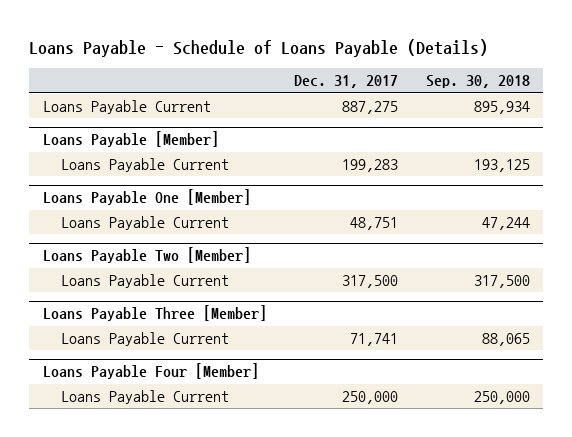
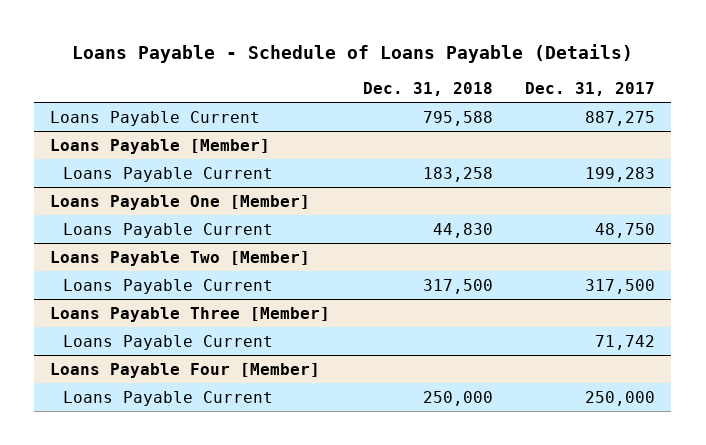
[425,75,530,89] Sep. 30, 2018 -> none
none -> [362,81,493,96] Dec. 31, 2018
[350,217,399,231] 48,751 -> [595,222,656,238] 48,750
[350,333,399,347] 71,741 -> [595,334,656,350] 71,742

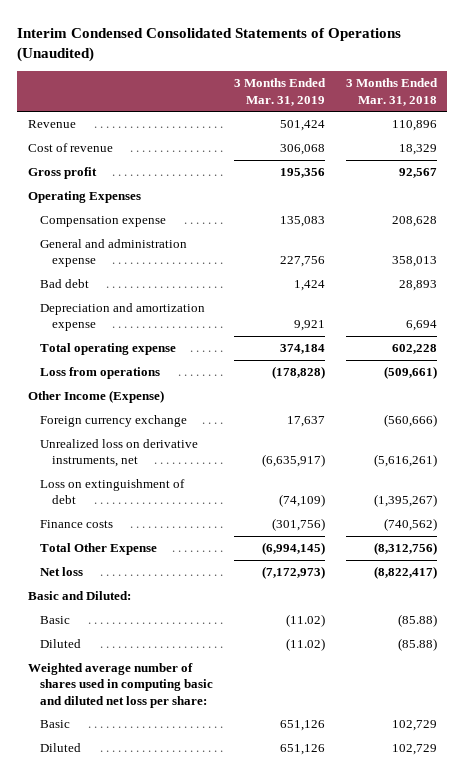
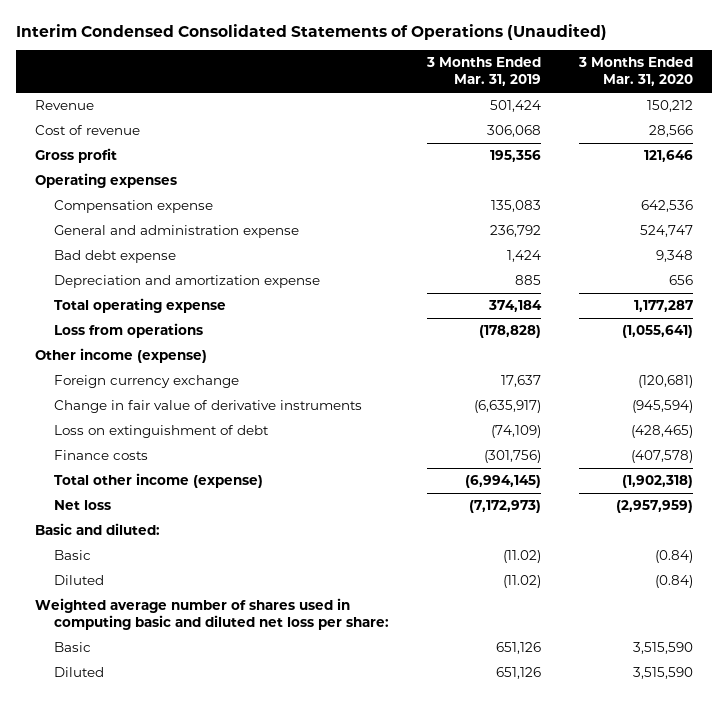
[345,78,438,106] 3 Months Ended Mar. 31, 2018 -> none
none -> [578,57,694,87] 3 Months Ended Mar. 31, 2020
[27,191,141,204] Operating Expenses -> [34,173,177,189] Operating expenses
[279,256,325,268] 227,756 -> [490,225,542,238] 236,792
[39,279,89,289] Bad debt -> [54,250,177,264] Bad debt expense
[293,320,325,332] 9,921 -> [515,275,542,286] 885
[27,390,164,404] Other Income (Expense) -> [34,348,207,364] Other income (expense)
[39,439,198,468] Unrealized loss on derivative instruments, net -> [54,400,363,414] Change in fair value of derivative instruments
[39,543,157,556] Total Other Expense -> [54,473,264,489] Total other income (expense)
[27,591,131,601] Basic and Diluted: -> [34,523,160,536] Basic and diluted:

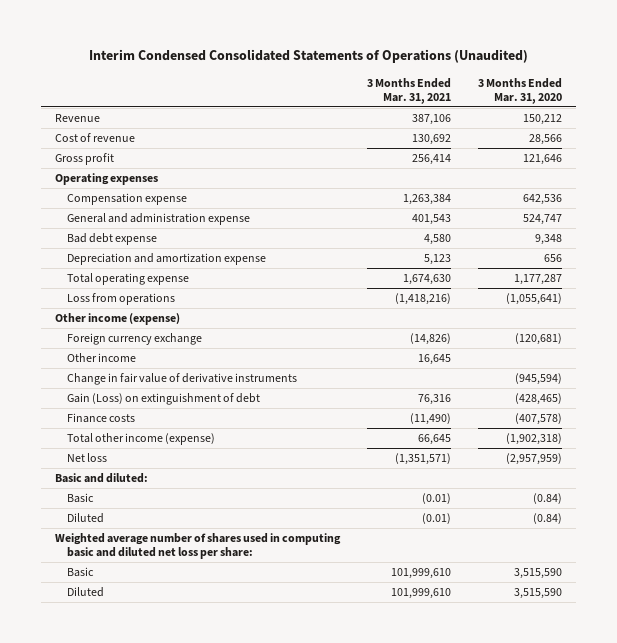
[426,57,542,87] 3 Months Ended Mar. 31, 2019 -> none
none -> [367,77,452,104] 3 Months Ended Mar. 31, 2021
none -> [66,353,136,363] Other income
[54,425,270,439] Loss on extinguishment of debt -> [66,393,260,406] Gain (Loss) on extinguishment of debt

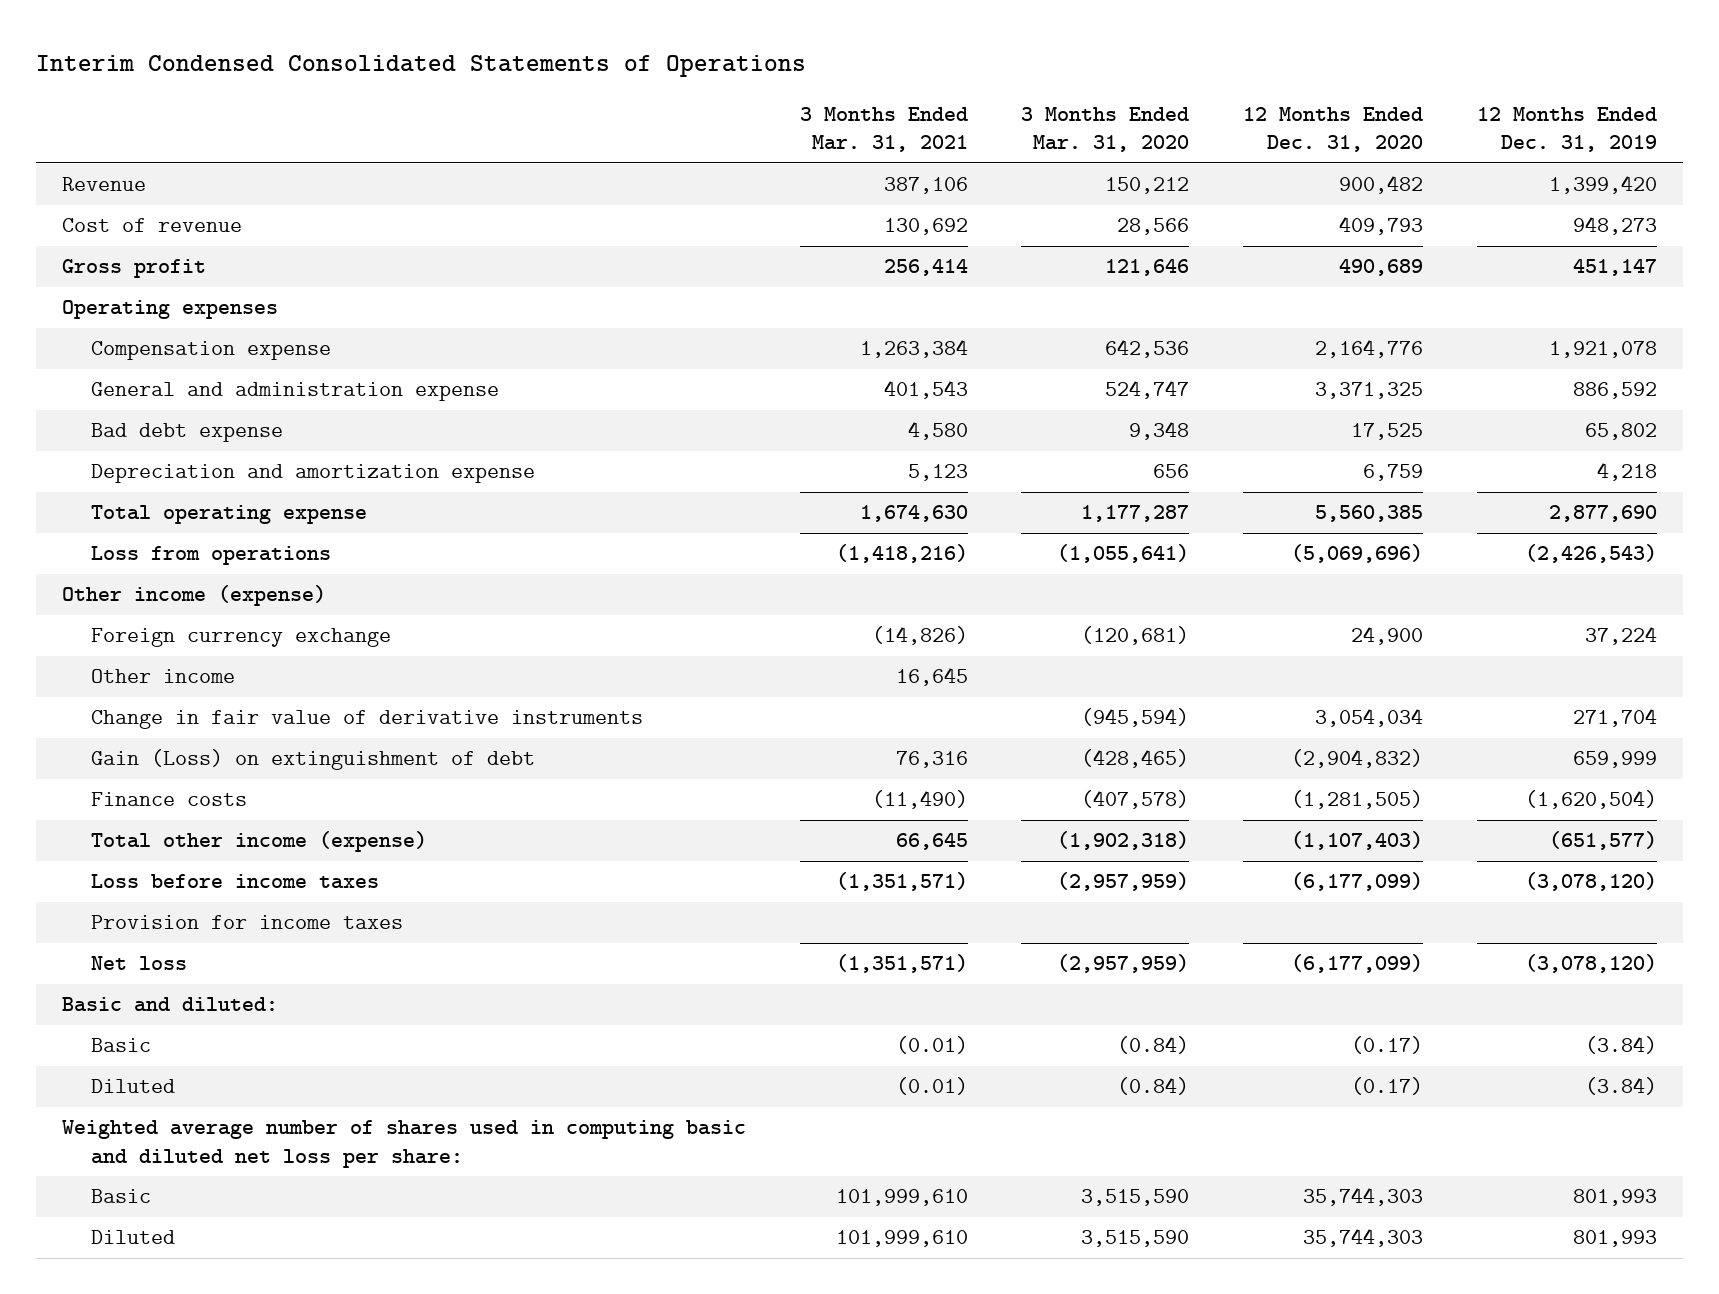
[88,49,528,64] Interim Condensed Consolidated Statements of Operations (Unaudited) -> [35,54,806,77] Interim Condensed Consolidated Statements of Operations
none -> [1243,106,1424,153] 12 Months Ended Dec. 31, 2020
none -> [1476,106,1657,153] 12 Months Ended Dec. 31, 2019
none -> [91,874,380,890] Loss before income taxes
none -> [91,915,404,930] Provision for income taxes

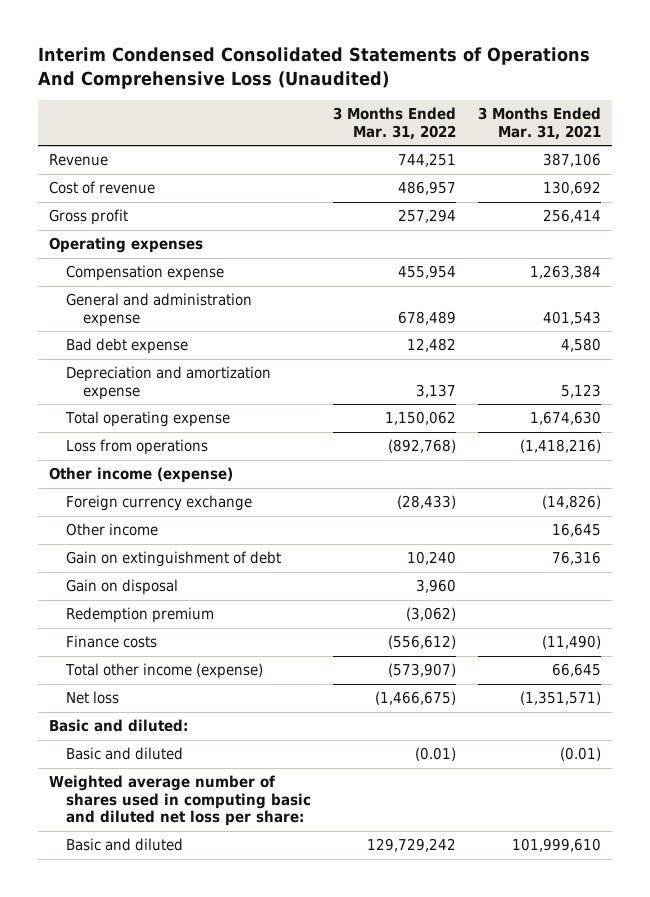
[35,54,806,77] Interim Condensed Consolidated Statements of Operations -> [38,47,591,89] Interim Condensed Consolidated Statements of Operations And Comprehensive Loss (Unaudited)
[1021,106,1190,153] 3 Months Ended Mar. 31, 2020 -> none
[1243,106,1424,153] 12 Months Ended Dec. 31, 2020 -> none
[1476,106,1657,153] 12 Months Ended Dec. 31, 2019 -> none
none -> [333,107,457,140] 3 Months Ended Mar. 31, 2022
[91,710,644,730] Change in fair value of derivative instruments -> none
[91,749,536,771] Gain (Loss) on extinguishment of debt -> [66,551,282,568] Gain on extinguishment of debt
none -> [66,579,179,596] Gain on disposal
none -> [66,607,215,624] Redemption premium
[91,874,380,890] Loss before income taxes -> none
[91,915,404,930] Provision for income taxes -> none
[91,1079,176,1094] Diluted -> none
[91,1038,152,1053] Basic -> [66,747,184,761] Basic and diluted
[91,1230,176,1245] Diluted -> none
[91,1189,152,1204] Basic -> [66,838,184,852] Basic and diluted

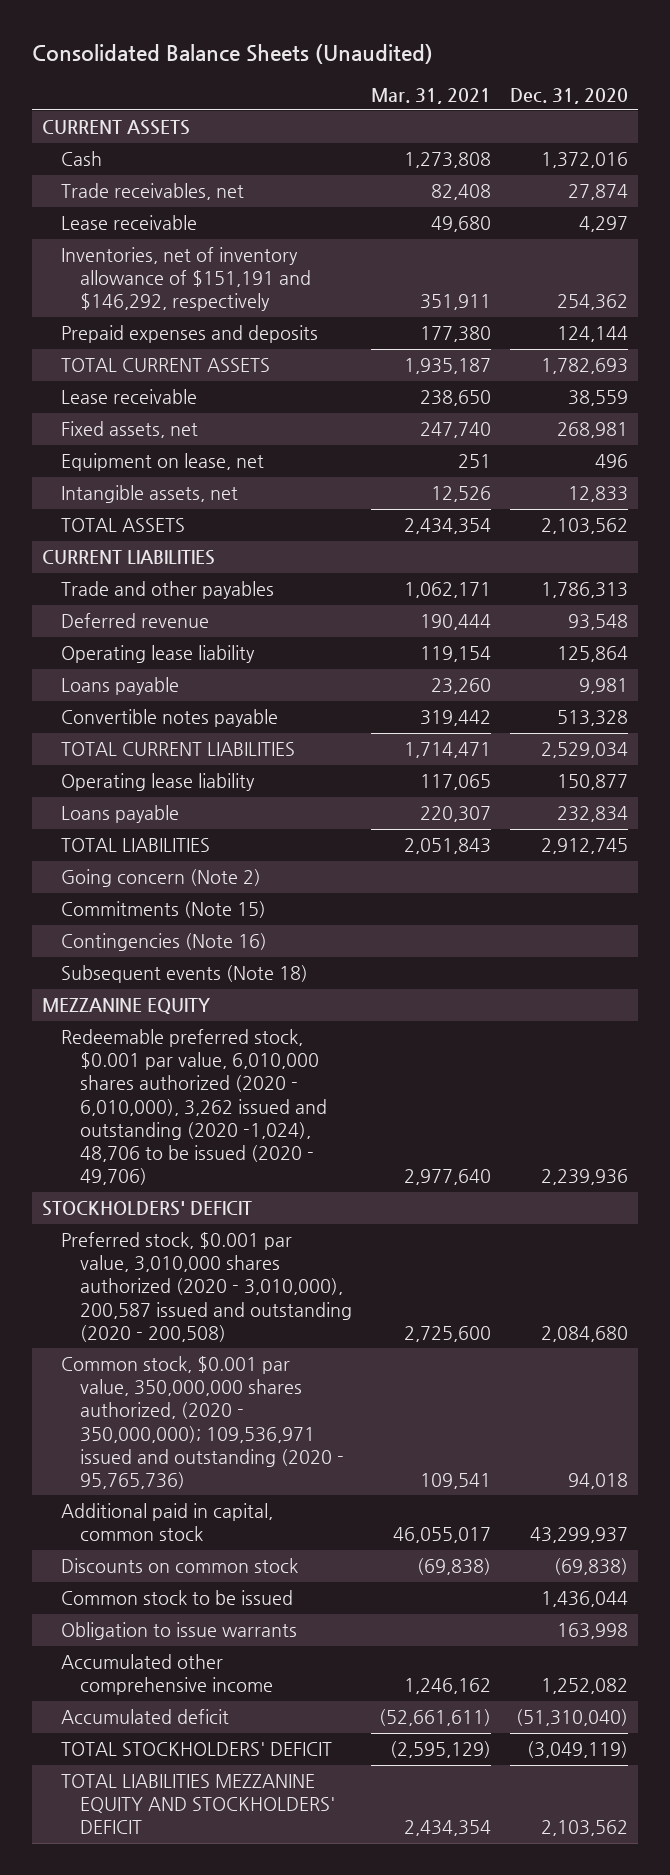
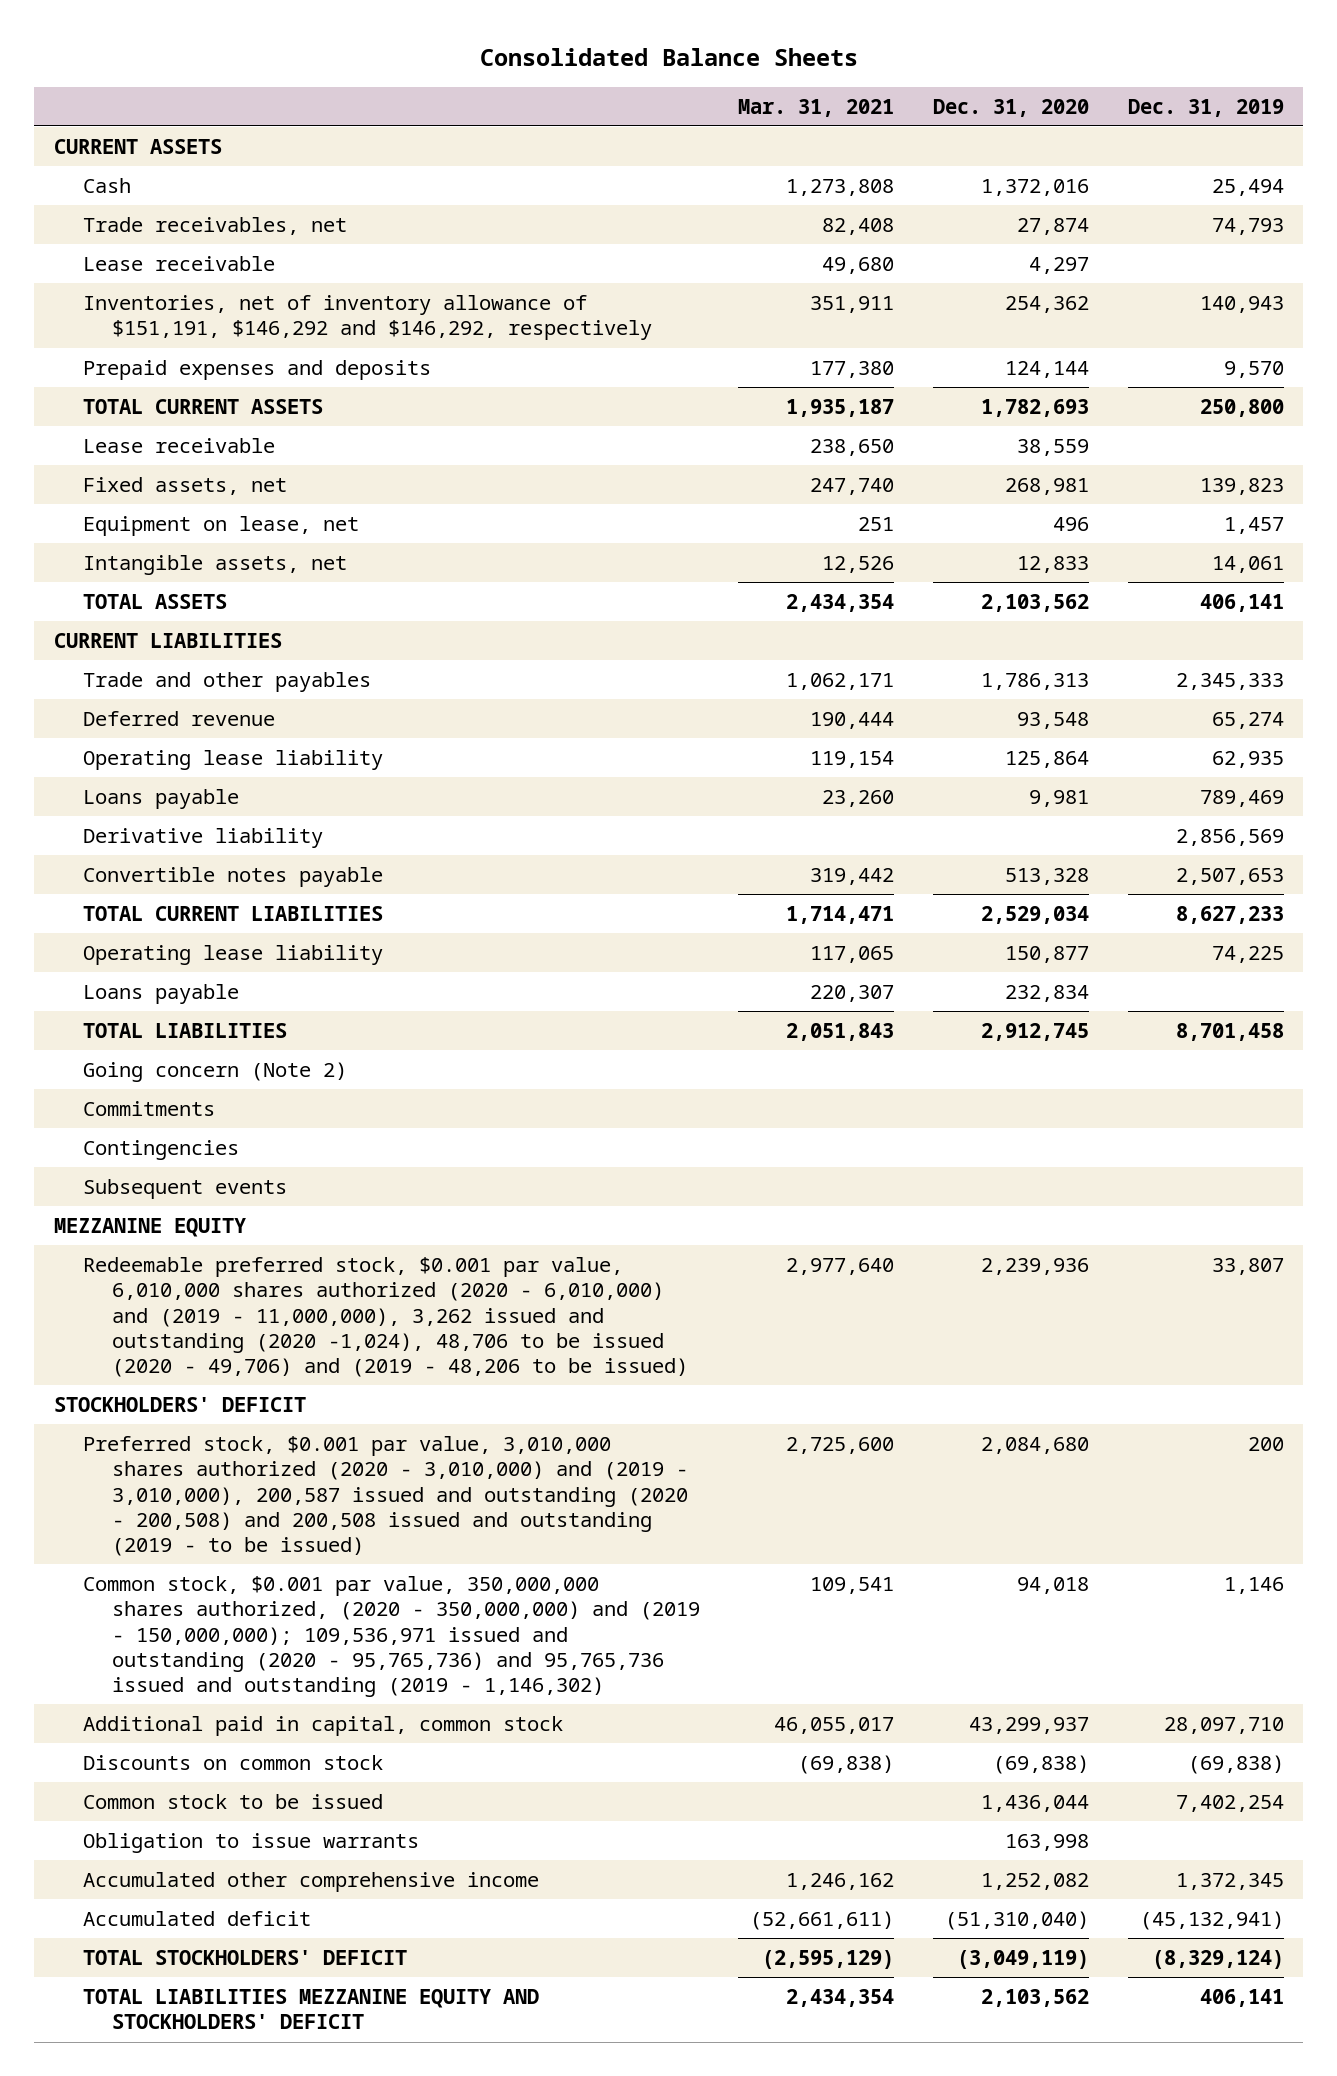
[31,44,433,65] Consolidated Balance Sheets (Unaudited) -> [479,48,858,67] Consolidated Balance Sheets
none -> [1127,98,1284,117] Dec. 31, 2019
[60,247,311,312] Inventories, net of inventory allowance of $151,191 and $146,292, respectively -> [82,295,652,341] Inventories, net of inventory allowance of $151,191, $146,292 and $146,292, respectively
none -> [82,828,323,849] Derivative liability
[60,901,266,919] Commitments (Note 15) -> [82,1101,215,1117] Commitments
[60,933,267,952] Contingencies (Note 16) -> [82,1140,239,1161] Contingencies
[60,965,308,984] Subsequent events (Note 18) -> [82,1179,287,1200] Subsequent events
[60,1029,327,1186] Redeemable preferred stock, $0.001 par value, 6,010,000 shares authorized (2020 - 6,010,000), 3,262 issued and outstanding (2020 -1,024), 48,706 to be issued (2020 - 49,706) -> [82,1257,688,1378] Redeemable preferred stock, $0.001 par value, 6,010,000 shares authorized (2020 - 6,010,000) and (2019 - 11,000,000), 3,262 issued and outstanding (2020 -1,024), 48,706 to be issued (2020 - 49,706) and (2019 - 48,206 to be issued)
[60,1232,352,1342] Preferred stock, $0.001 par value, 3,010,000 shares authorized (2020 - 3,010,000), 200,587 issued and outstanding (2020 - 200,508) -> [82,1436,688,1557] Preferred stock, $0.001 par value, 3,010,000 shares authorized (2020 - 3,010,000) and (2019 - 3,010,000), 200,587 issued and outstanding (2020 - 200,508) and 200,508 issued and outstanding (2019 - to be issued)
[60,1356,344,1490] Common stock, $0.001 par value, 350,000,000 shares authorized, (2020 - 350,000,000); 109,536,971 issued and outstanding (2020 - 95,765,736) -> [82,1576,700,1698] Common stock, $0.001 par value, 350,000,000 shares authorized, (2020 - 350,000,000) and (2019 - 150,000,000); 109,536,971 issued and outstanding (2020 - 95,765,736) and 95,765,736 issued and outstanding (2019 - 1,146,302)

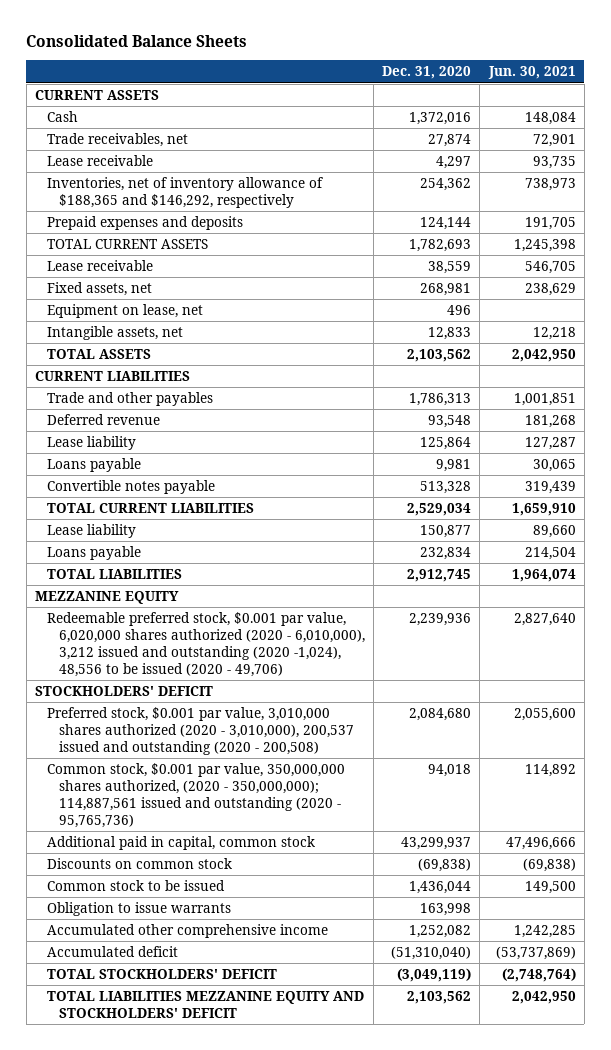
[738,98,895,117] Mar. 31, 2021 -> none
[1127,98,1284,117] Dec. 31, 2019 -> none
none -> [487,66,576,80] Jun. 30, 2021
[82,295,652,341] Inventories, net of inventory allowance of $151,191, $146,292 and $146,292, respectively -> [46,176,323,208] Inventories, net of inventory allowance of $188,365 and $146,292, respectively
[82,750,383,771] Operating lease liability -> [46,435,136,450] Lease liability
[82,828,323,849] Derivative liability -> none
[82,945,383,966] Operating lease liability -> [46,523,136,538] Lease liability
[82,1062,347,1083] Going concern (Note 2) -> none
[82,1101,215,1117] Commitments -> none
[82,1140,239,1161] Contingencies -> none
[82,1179,287,1200] Subsequent events -> none
[82,1257,688,1378] Redeemable preferred stock, $0.001 par value, 6,010,000 shares authorized (2020 - 6,010,000) and (2019 - 11,000,000), 3,262 issued and outstanding (2020 -1,024), 48,706 to be issued (2020 - 49,706) and (2019 - 48,206 to be issued) -> [46,611,365,677] Redeemable preferred stock, $0.001 par value, 6,020,000 shares authorized (2020 - 6,010,000), 3,212 issued and outstanding (2020 -1,024), 48,556 to be issued (2020 - 49,706)
[82,1436,688,1557] Preferred stock, $0.001 par value, 3,010,000 shares authorized (2020 - 3,010,000) and (2019 - 3,010,000), 200,587 issued and outstanding (2020 - 200,508) and 200,508 issued and outstanding (2019 - to be issued) -> [46,706,354,755] Preferred stock, $0.001 par value, 3,010,000 shares authorized (2020 - 3,010,000), 200,537 issued and outstanding (2020 - 200,508)
[82,1576,700,1698] Common stock, $0.001 par value, 350,000,000 shares authorized, (2020 - 350,000,000) and (2019 - 150,000,000); 109,536,971 issued and outstanding (2020 - 95,765,736) and 95,765,736 issued and outstanding (2019 - 1,146,302) -> [46,762,345,828] Common stock, $0.001 par value, 350,000,000 shares authorized, (2020 - 350,000,000); 114,887,561 issued and outstanding (2020 - 95,765,736)

